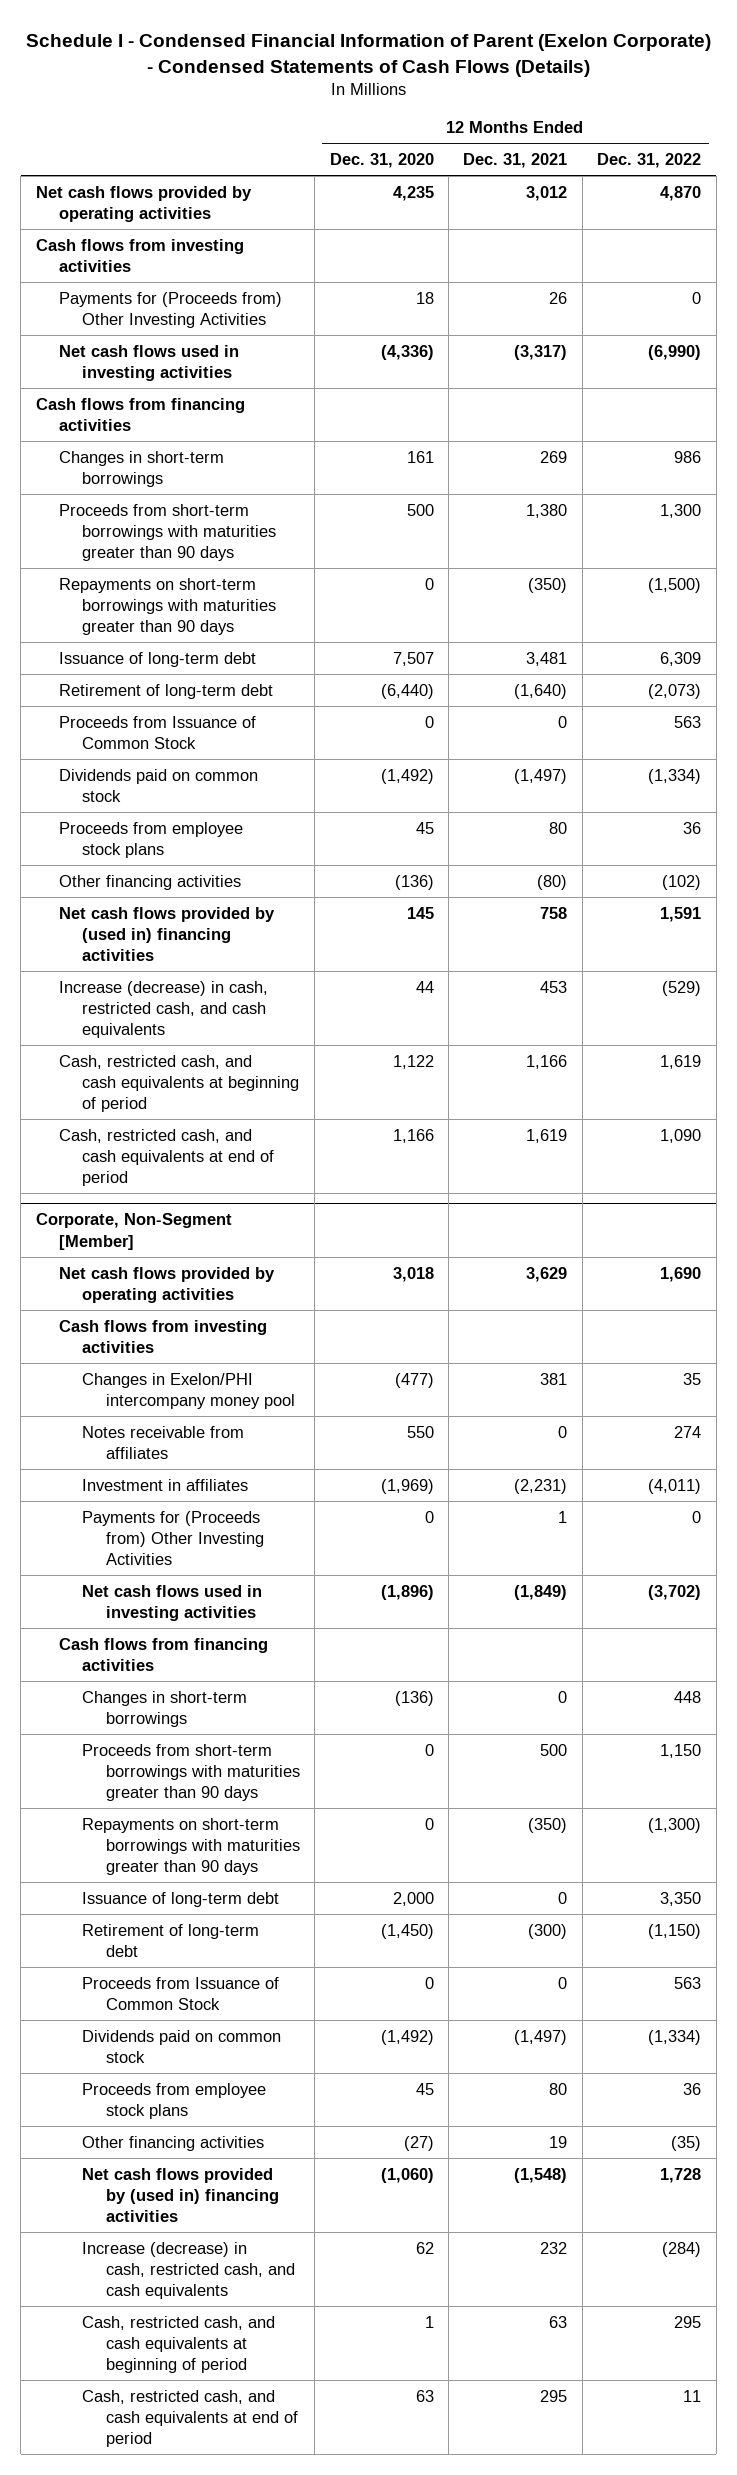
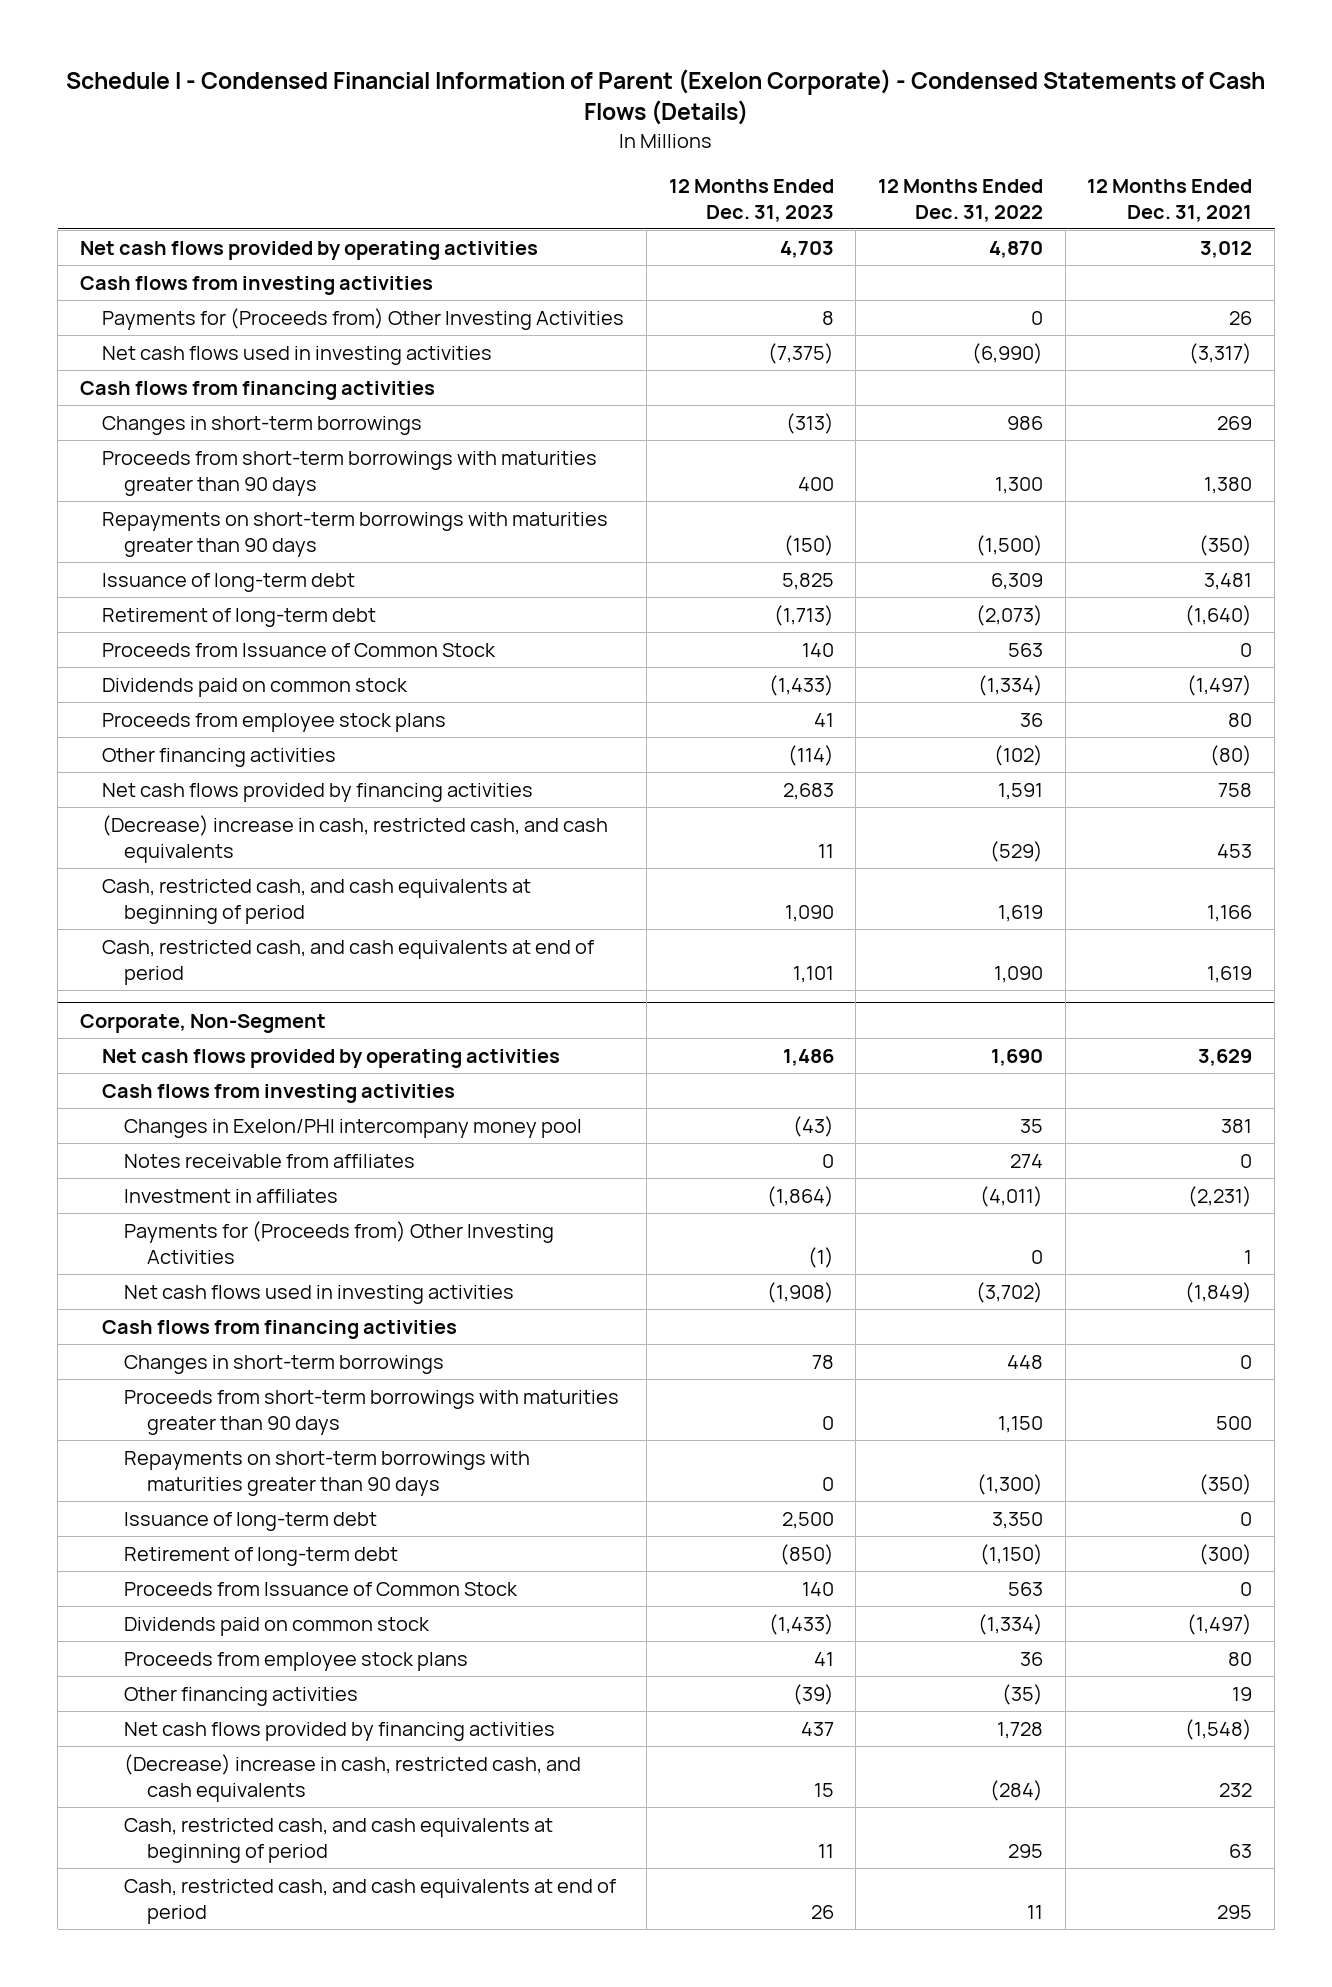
[329,153,434,169] Dec. 31, 2020 -> none
none -> [668,178,834,222] 12 Months Ended Dec. 31, 2023
[59,906,276,962] Net cash flows provided by (used in) financing activities -> [102,782,534,802] Net cash flows provided by financing activities
[59,980,269,1039] Increase (decrease) in cash, restricted cash, and cash equivalents -> [102,814,609,863] (Decrease) increase in cash, restricted cash, and cash equivalents
[35,1213,232,1250] Corporate, Non-Segment [Member] -> [80,1013,327,1033] Corporate, Non-Segment
[82,2167,279,2223] Net cash flows provided by (used in) financing activities -> [124,1721,556,1741] Net cash flows provided by financing activities
[82,2241,295,2300] Increase (decrease) in cash, restricted cash, and cash equivalents -> [124,1753,582,1802] (Decrease) increase in cash, restricted cash, and cash equivalents

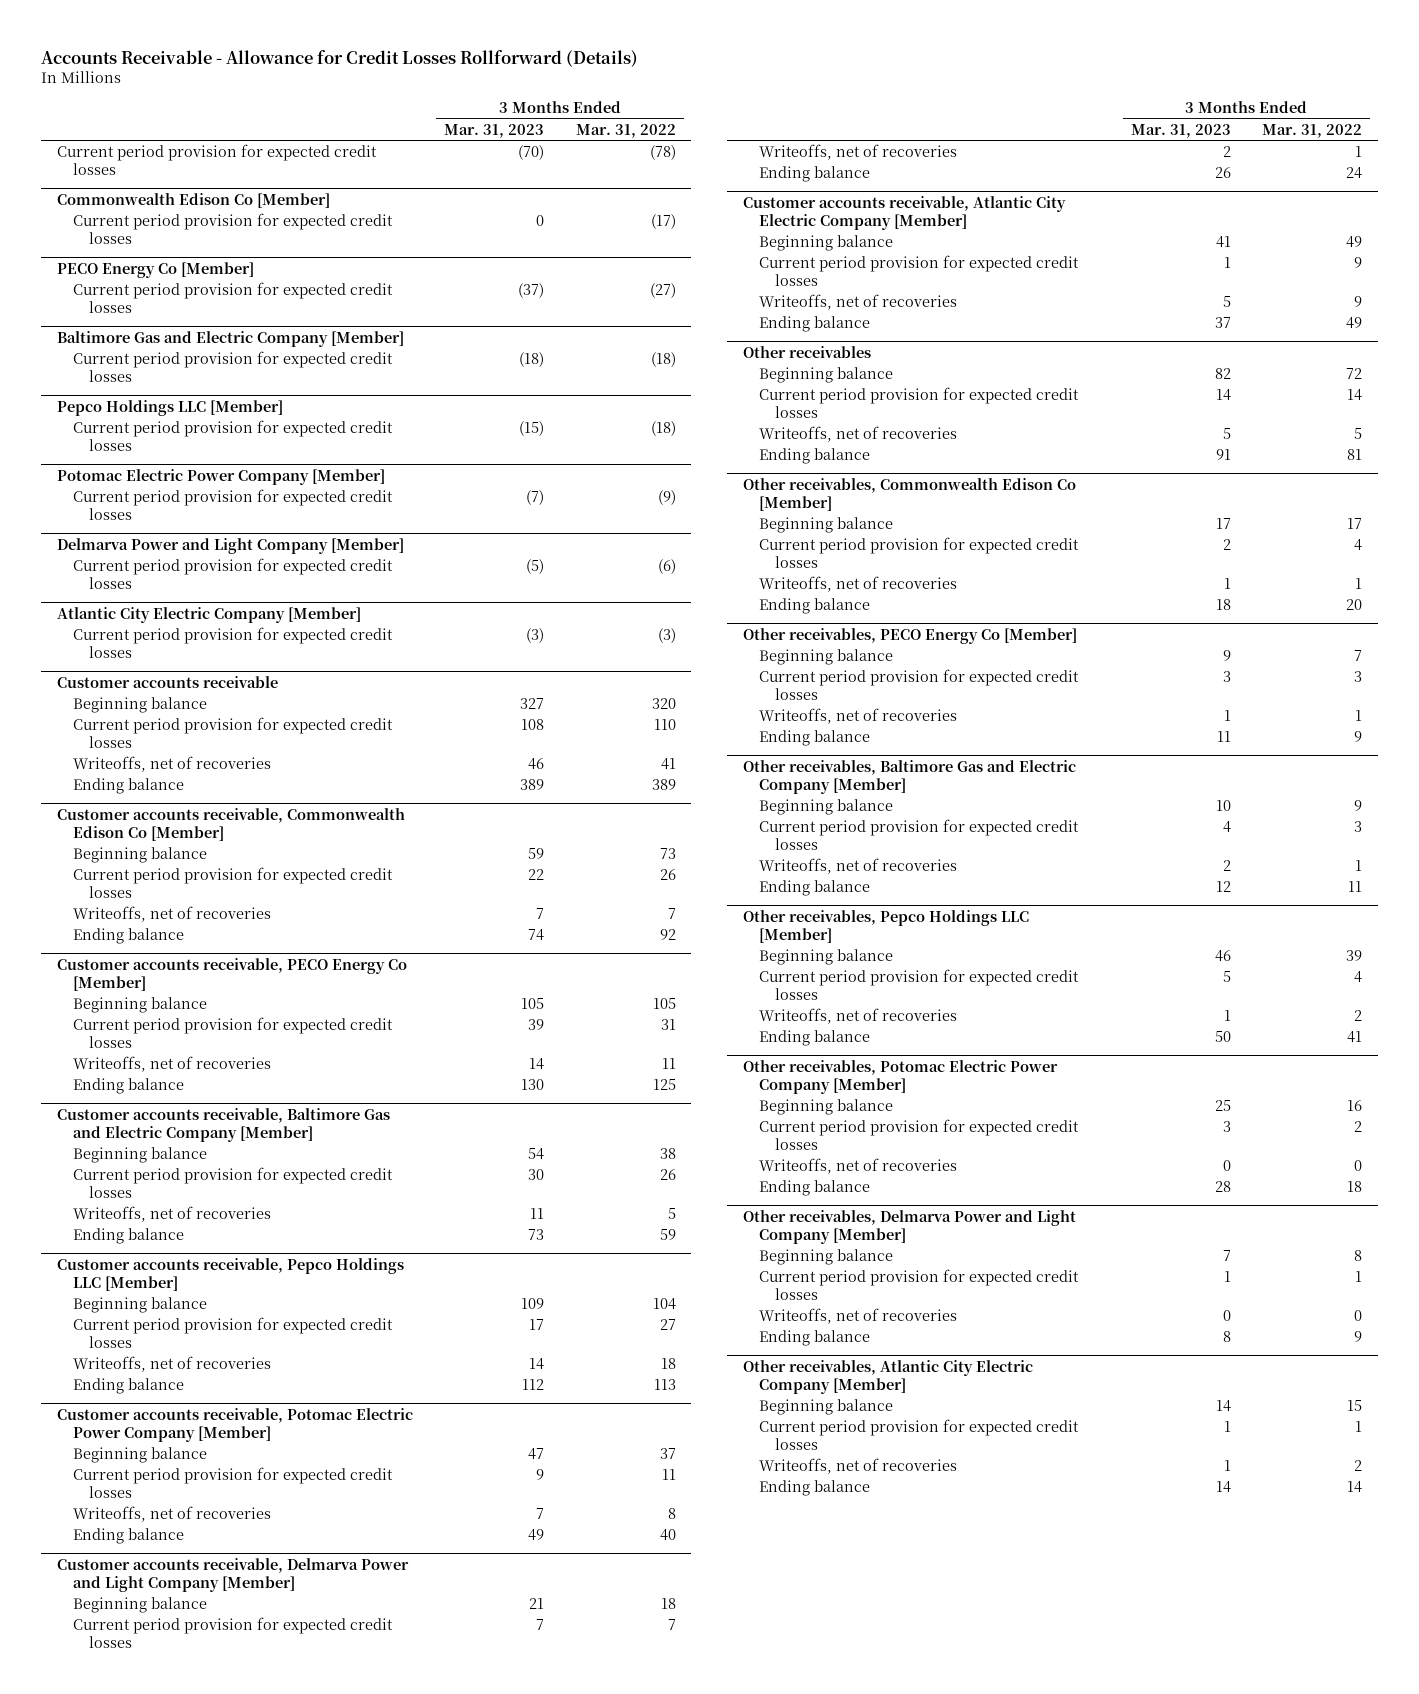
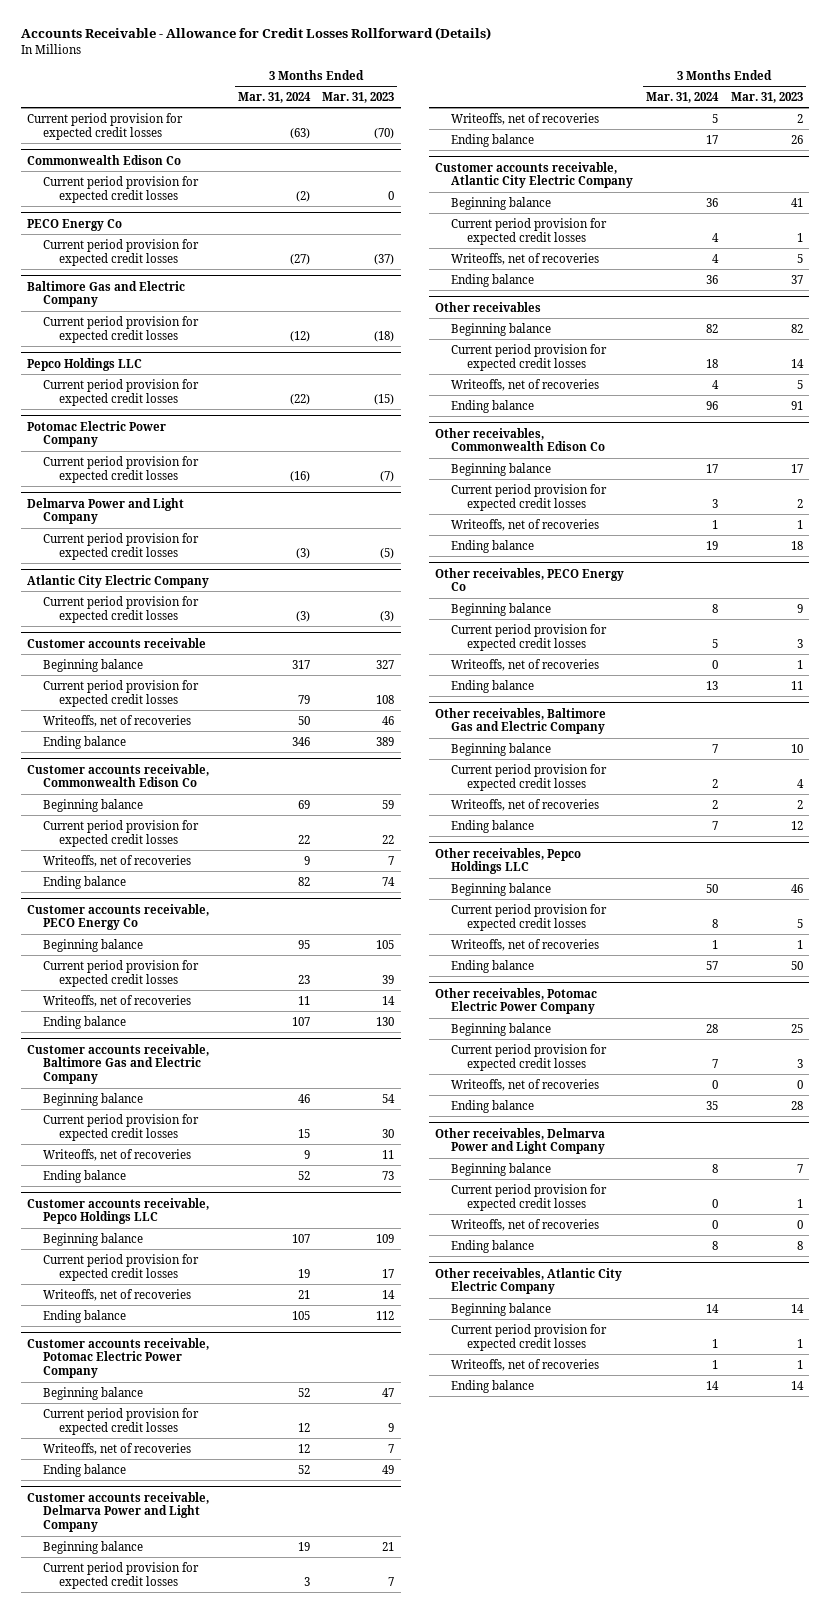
[575,123,676,138] Mar. 31, 2022 -> none
none -> [237,91,311,103] Mar. 31, 2024
[56,192,330,208] Commonwealth Edison Co [Member] -> [26,154,181,165] Commonwealth Edison Co
[56,261,254,278] PECO Energy Co [Member] -> [26,218,122,231] PECO Energy Co
[56,330,404,347] Baltimore Gas and Electric Company [Member] -> [26,280,185,308] Baltimore Gas and Electric Company
[56,399,283,416] Pepco Holdings LLC [Member] -> [26,357,142,371] Pepco Holdings LLC
[56,468,385,485] Potomac Electric Power Company [Member] -> [26,420,166,448] Potomac Electric Power Company
[56,537,404,554] Delmarva Power and Light Company [Member] -> [26,497,184,525] Delmarva Power and Light Company
[56,606,361,623] Atlantic City Electric Company [Member] -> [26,574,209,588] Atlantic City Electric Company
[56,807,405,841] Customer accounts receivable, Commonwealth Edison Co [Member] -> [26,763,209,788] Customer accounts receivable, Commonwealth Edison Co
[56,957,407,991] Customer accounts receivable, PECO Energy Co [Member] -> [26,903,209,931] Customer accounts receivable, PECO Energy Co
[56,1107,390,1142] Customer accounts receivable, Baltimore Gas and Electric Company [Member] -> [26,1043,209,1085] Customer accounts receivable, Baltimore Gas and Electric Company
[56,1257,404,1291] Customer accounts receivable, Pepco Holdings LLC [Member] -> [26,1197,209,1225] Customer accounts receivable, Pepco Holdings LLC
[56,1407,413,1442] Customer accounts receivable, Potomac Electric Power Company [Member] -> [26,1337,209,1379] Customer accounts receivable, Potomac Electric Power Company
[56,1557,409,1592] Customer accounts receivable, Delmarva Power and Light Company [Member] -> [26,1491,209,1533] Customer accounts receivable, Delmarva Power and Light Company
[743,195,1067,230] Customer accounts receivable, Atlantic City Electric Company [Member] -> [435,161,634,189] Customer accounts receivable, Atlantic City Electric Company
[743,477,1077,511] Other receivables, Commonwealth Edison Co [Member] -> [435,427,606,452] Other receivables, Commonwealth Edison Co
[743,627,1078,644] Other receivables, PECO Energy Co [Member] -> [435,567,625,592] Other receivables, PECO Energy Co
[743,759,1077,794] Other receivables, Baltimore Gas and Electric Company [Member] -> [435,707,607,735] Other receivables, Baltimore Gas and Electric Company
[743,909,1030,943] Other receivables, Pepco Holdings LLC [Member] -> [435,847,582,875] Other receivables, Pepco Holdings LLC
[743,1059,1059,1094] Other receivables, Potomac Electric Power Company [Member] -> [435,987,598,1015] Other receivables, Potomac Electric Power Company
[743,1209,1077,1244] Other receivables, Delmarva Power and Light Company [Member] -> [435,1127,606,1155] Other receivables, Delmarva Power and Light Company
[743,1359,1034,1394] Other receivables, Atlantic City Electric Company [Member] -> [435,1267,623,1295] Other receivables, Atlantic City Electric Company

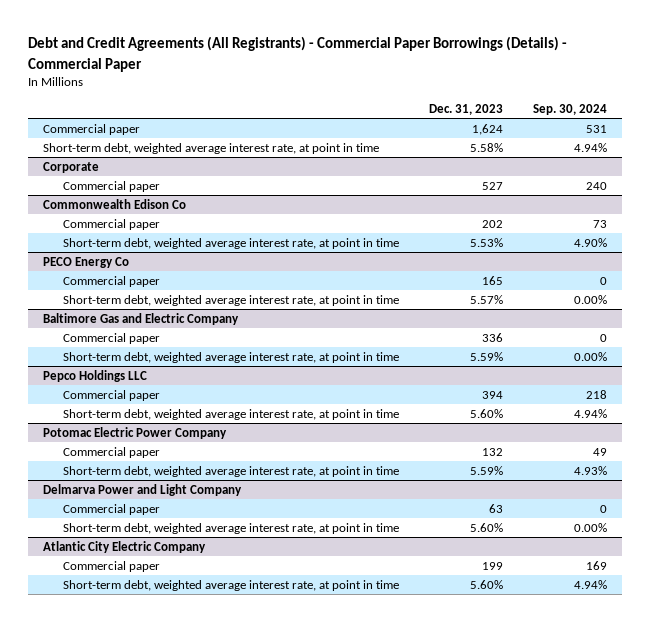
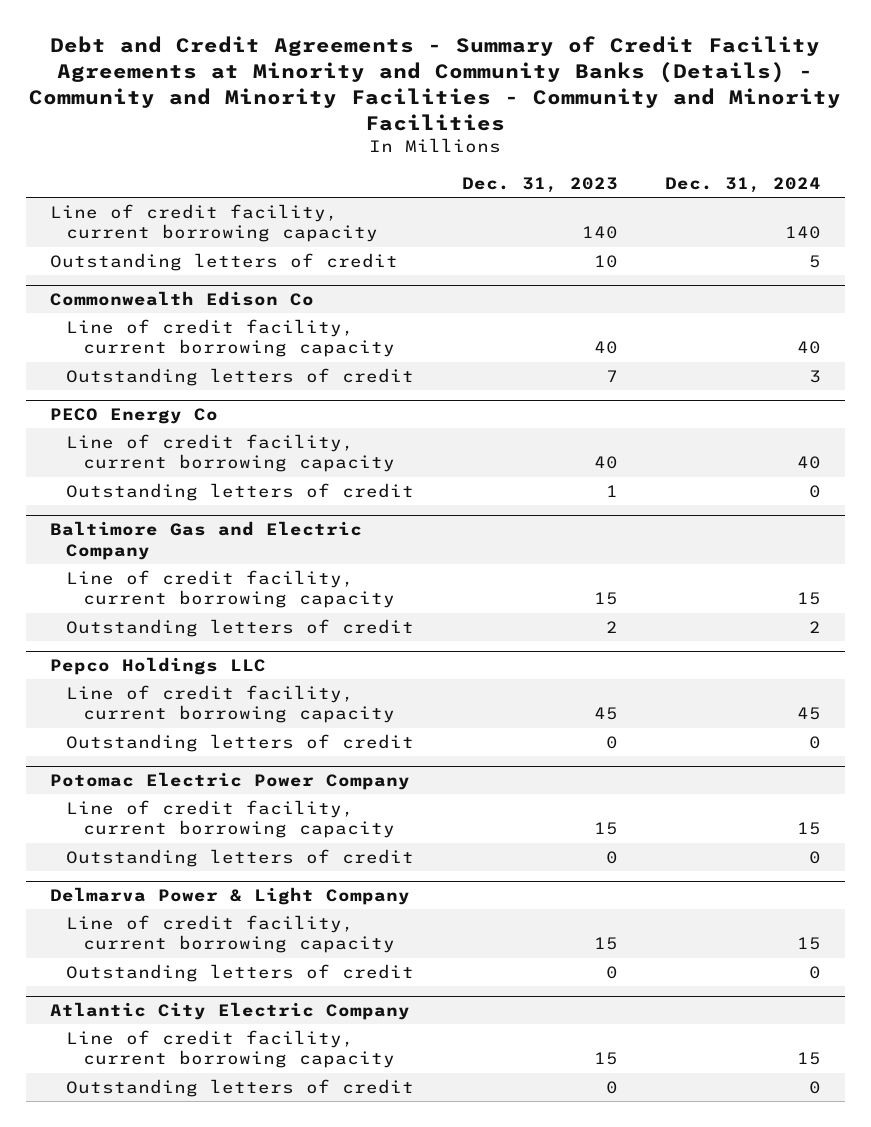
[28,36,568,72] Debt and Credit Agreements (All Registrants) - Commercial Paper Borrowings (Details) - Commercial Paper -> [29,35,842,131] Debt and Credit Agreements - Summary of Credit Facility Agreements at Minority and Community Banks (Details) - Community and Minority Facilities - Community and Minority Facilities
[533,104,608,116] Sep. 30, 2024 -> none
none -> [665,177,822,194] Dec. 31, 2024
[43,123,141,135] Commercial paper -> none
[43,142,380,154] Short-term debt, weighted average interest rate, at point in time -> none
[43,161,100,173] Corporate -> none
[63,180,161,192] Commercial paper -> none
none -> [49,203,379,243] Line of credit facility, current borrowing capacity
none -> [49,252,398,271] Outstanding letters of credit
[63,218,161,230] Commercial paper -> none
[63,237,400,249] Short-term debt, weighted average interest rate, at point in time -> none
none -> [66,318,395,358] Line of credit facility, current borrowing capacity
none -> [66,367,415,386] Outstanding letters of credit
[63,275,161,287] Commercial paper -> none
[63,294,400,306] Short-term debt, weighted average interest rate, at point in time -> none
none -> [66,433,395,473] Line of credit facility, current borrowing capacity
none -> [66,482,415,501] Outstanding letters of credit
[63,332,161,344] Commercial paper -> none
[63,351,400,363] Short-term debt, weighted average interest rate, at point in time -> none
none -> [66,569,395,609] Line of credit facility, current borrowing capacity
none -> [66,618,415,637] Outstanding letters of credit
[63,389,161,401] Commercial paper -> none
[63,408,400,420] Short-term debt, weighted average interest rate, at point in time -> none
none -> [66,684,395,724] Line of credit facility, current borrowing capacity
none -> [66,733,415,752] Outstanding letters of credit
[63,446,161,458] Commercial paper -> none
[63,465,400,477] Short-term debt, weighted average interest rate, at point in time -> none
[63,503,161,515] Commercial paper -> none
[63,522,400,534] Short-term debt, weighted average interest rate, at point in time -> none
none -> [66,799,395,839] Line of credit facility, current borrowing capacity
none -> [66,848,415,867] Outstanding letters of credit
[43,483,243,496] Delmarva Power and Light Company -> [49,887,410,906] Delmarva Power & Light Company
none -> [66,914,395,954] Line of credit facility, current borrowing capacity
none -> [66,963,415,982] Outstanding letters of credit
[63,560,161,572] Commercial paper -> none
[63,579,400,591] Short-term debt, weighted average interest rate, at point in time -> none
none -> [66,1029,395,1069] Line of credit facility, current borrowing capacity
none -> [66,1078,415,1097] Outstanding letters of credit

